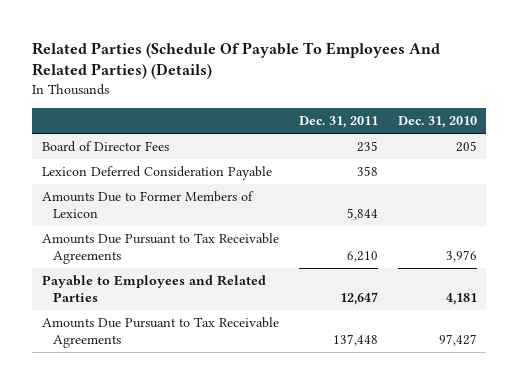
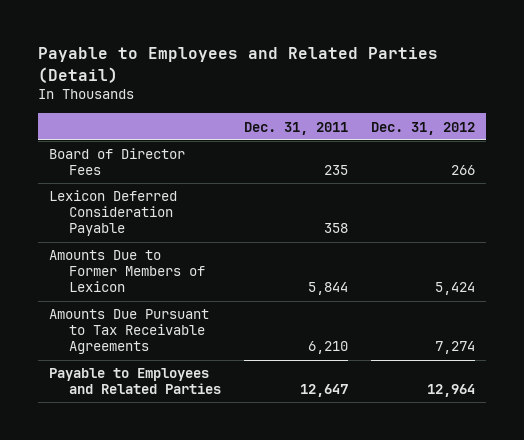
[32,41,441,80] Related Parties (Schedule Of Payable To Employees And Related Parties) (Details) -> [38,47,439,83] Payable to Employees and Related Parties (Detail)
[397,116,477,129] Dec. 31, 2010 -> none
none -> [370,121,475,135] Dec. 31, 2012
[41,317,279,349] Amounts Due Pursuant to Tax Receivable Agreements -> none

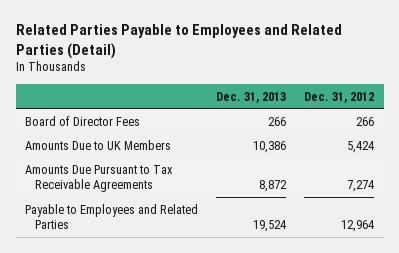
[38,47,439,83] Payable to Employees and Related Parties (Detail) -> [15,24,342,59] Related Parties Payable to Employees and Related Parties (Detail)
[244,121,349,135] Dec. 31, 2011 -> none
none -> [216,91,287,103] Dec. 31, 2013
[49,190,178,237] Lexicon Deferred Consideration Payable -> none
[49,250,206,293] Amounts Due to Former Members of Lexicon -> [24,139,171,150] Amounts Due to UK Members

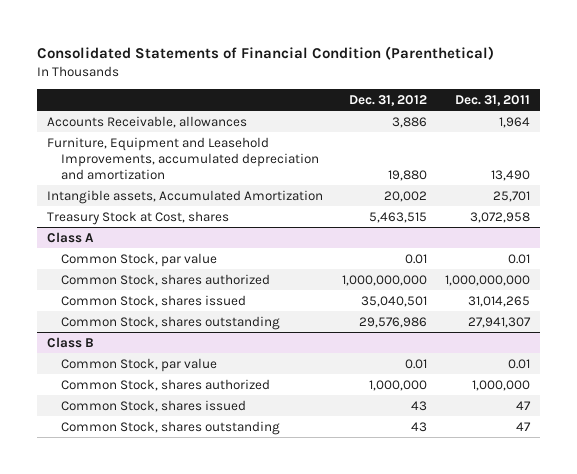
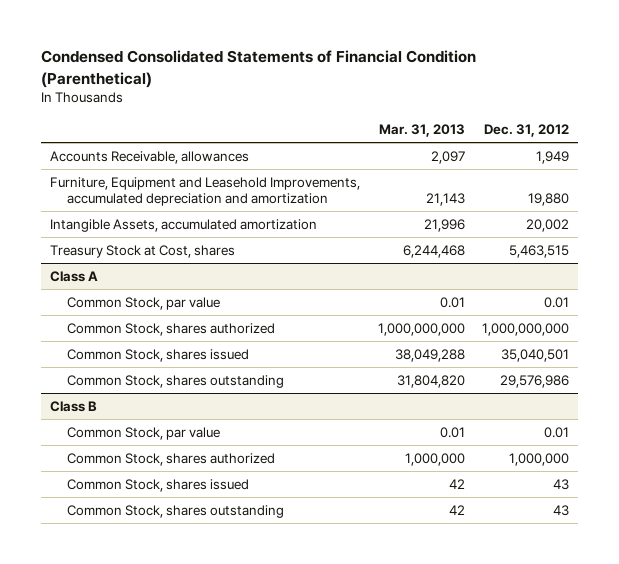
[37,45,495,60] Consolidated Statements of Financial Condition (Parenthetical) -> [41,50,477,88] Condensed Consolidated Statements of Financial Condition (Parenthetical)
[455,94,531,106] Dec. 31, 2011 -> none
none -> [378,123,465,137] Mar. 31, 2013
[391,116,427,128] 3,886 -> [536,150,570,164] 1,949
[46,189,323,204] Intangible assets, Accumulated Amortization -> [49,218,317,232] Intangible Assets, accumulated amortization

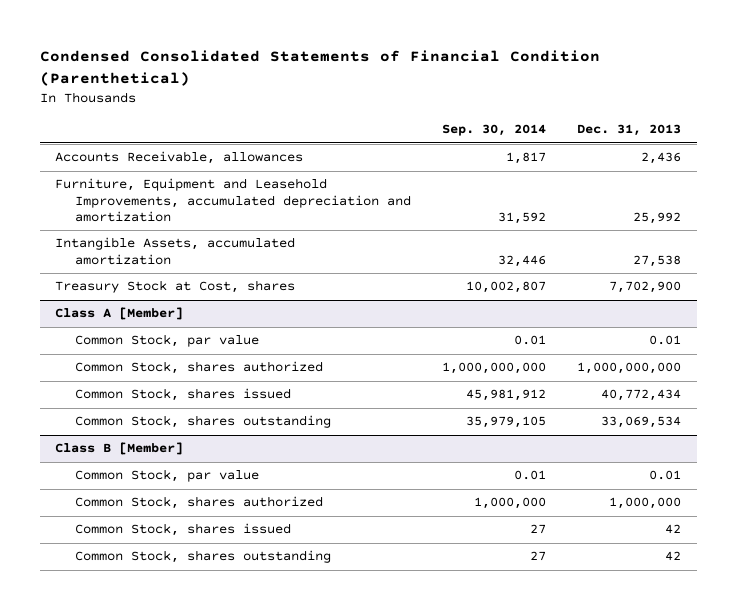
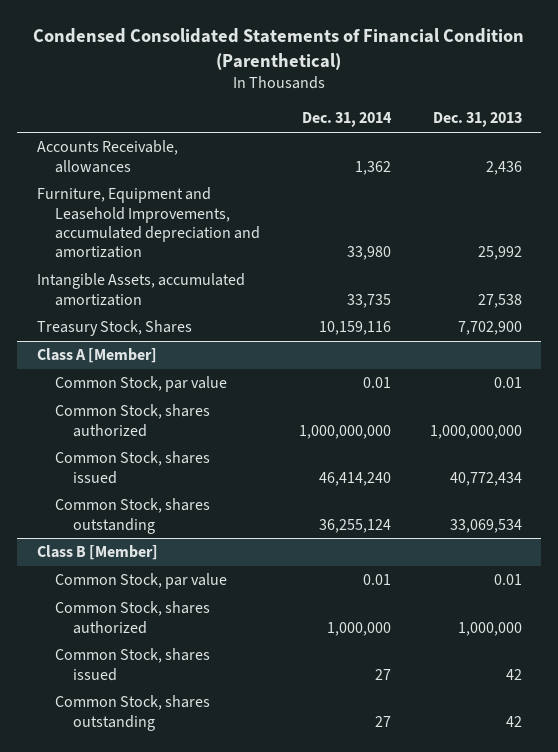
[441,124,546,137] Sep. 30, 2014 -> none
none -> [301,112,392,128] Dec. 31, 2014
[55,280,296,294] Treasury Stock at Cost, shares -> [36,320,192,337] Treasury Stock, Shares

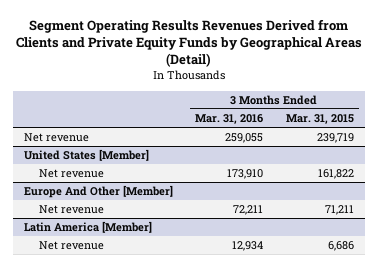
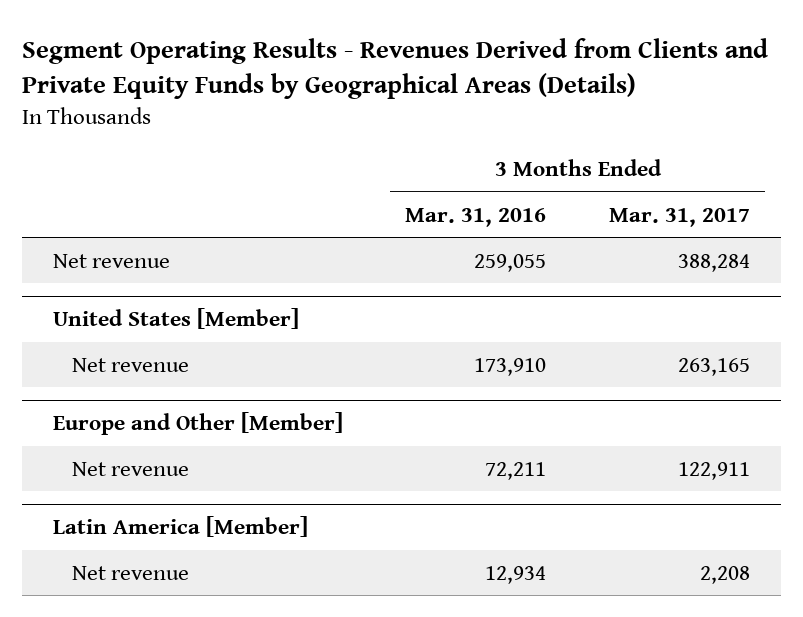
[15,18,362,68] Segment Operating Results Revenues Derived from Clients and Private Equity Funds by Geographical Areas (Detail) -> [22,37,769,100] Segment Operating Results - Revenues Derived from Clients and Private Equity Funds by Geographical Areas (Details)
[285,113,354,124] Mar. 31, 2015 -> none
none -> [608,207,750,227] Mar. 31, 2017
[23,185,173,199] Europe And Other [Member] -> [53,412,344,436] Europe and Other [Member]

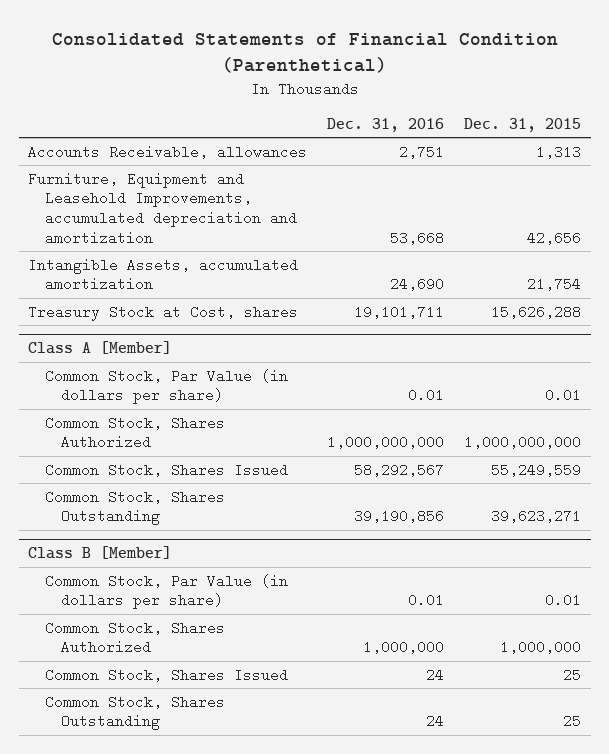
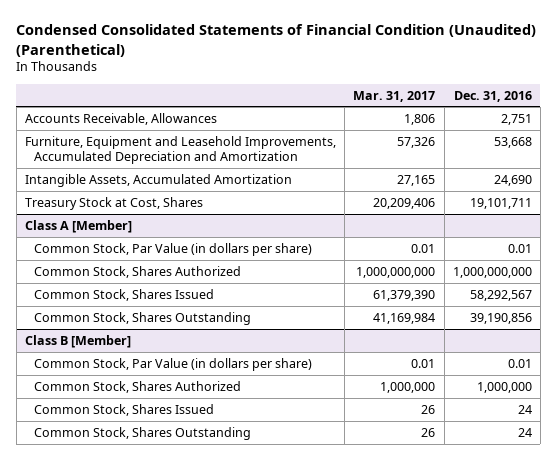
[51,32,558,73] Consolidated Statements of Financial Condition (Parenthetical) -> [16,24,537,57] Condensed Consolidated Statements of Financial Condition (Unaudited) (Parenthetical)
[463,118,581,133] Dec. 31, 2015 -> none
none -> [353,90,436,102] Mar. 31, 2017
[28,144,308,159] Accounts Receivable, allowances -> [24,112,217,125] Accounts Receivable, Allowances
[28,171,297,245] Furniture, Equipment and Leasehold Improvements, accumulated depreciation and amortization -> [24,135,336,165] Furniture, Equipment and Leasehold Improvements, Accumulated Depreciation and Amortization
[28,257,299,292] Intangible Assets, accumulated amortization -> [24,173,292,187] Intangible Assets, Accumulated Amortization
[28,304,299,321] Treasury Stock at Cost, shares -> [24,196,203,210] Treasury Stock at Cost, Shares

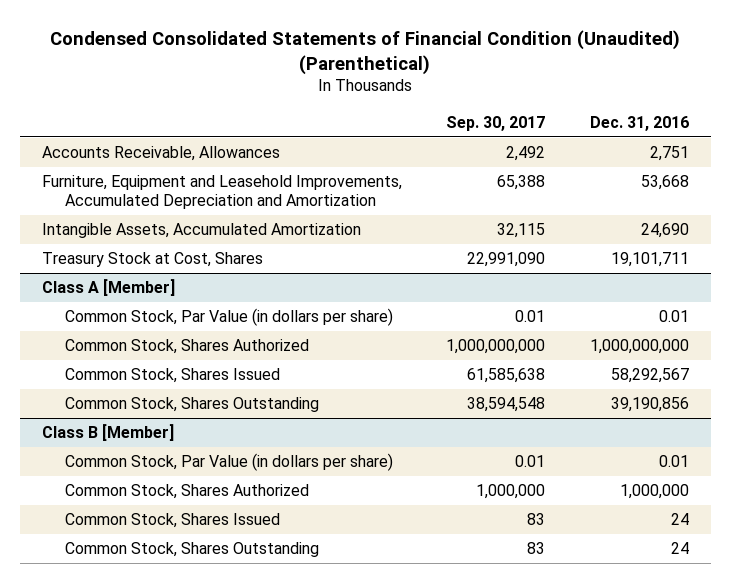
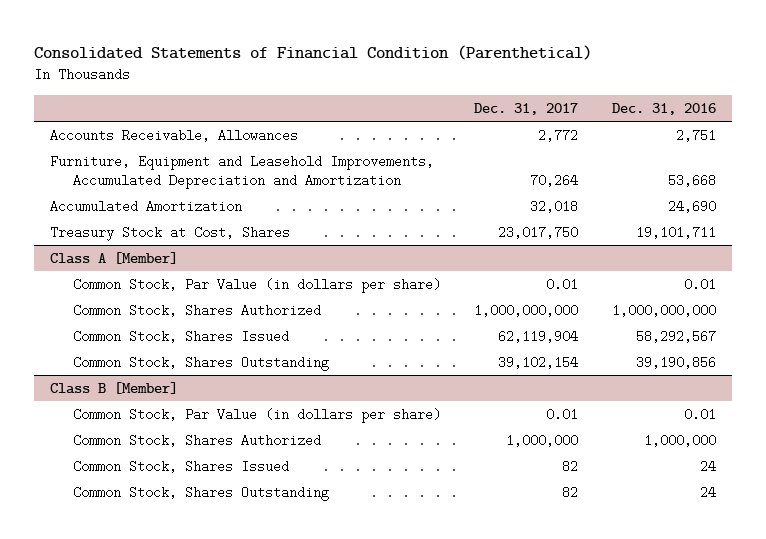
[50,29,681,75] Condensed Consolidated Statements of Financial Condition (Unaudited) (Parenthetical) -> [33,45,592,61] Consolidated Statements of Financial Condition (Parenthetical)
[446,115,546,131] Sep. 30, 2017 -> none
none -> [474,102,579,115] Dec. 31, 2017
[41,223,361,239] Intangible Assets, Accumulated Amortization -> [50,199,243,213] Accumulated Amortization

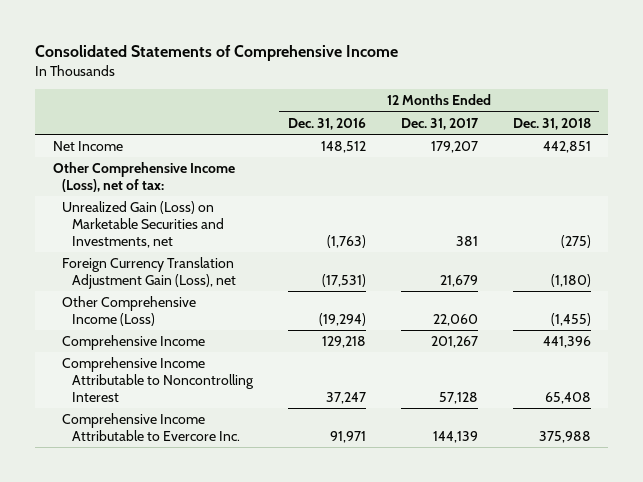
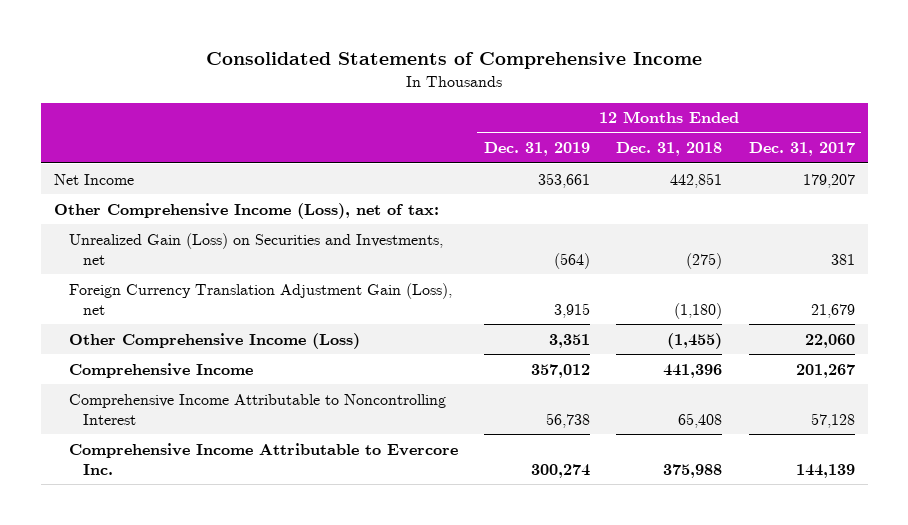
[288,117,367,130] Dec. 31, 2016 -> none
none -> [483,142,590,157] Dec. 31, 2019
[62,201,225,248] Unrealized Gain (Loss) on Marketable Securities and Investments, net -> [68,232,443,265] Unrealized Gain (Loss) on Securities and Investments, net

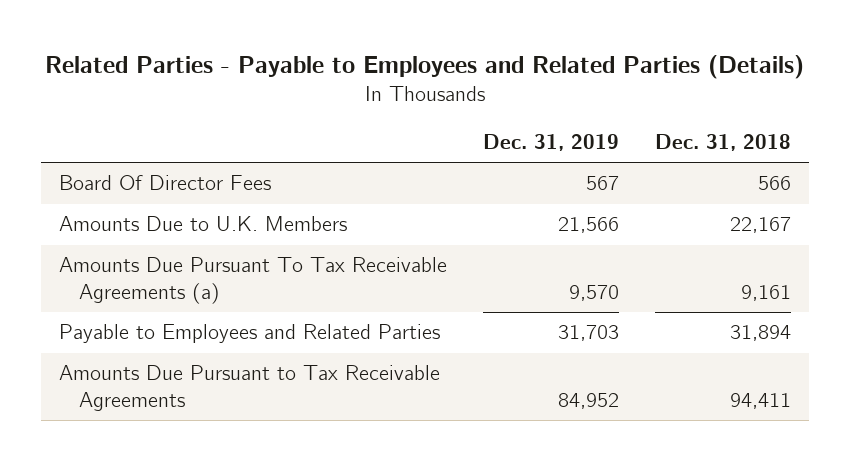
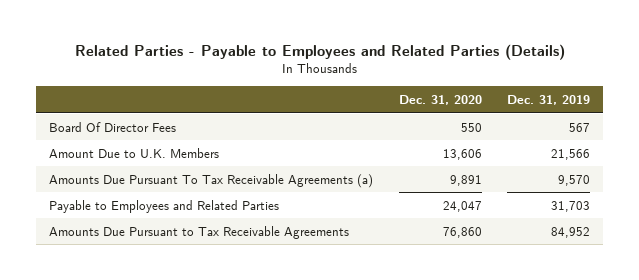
[655,134,792,152] Dec. 31, 2018 -> none
none -> [398,94,482,105] Dec. 31, 2020
[58,216,347,232] Amounts Due to U.K. Members -> [49,147,220,158] Amount Due to U.K. Members

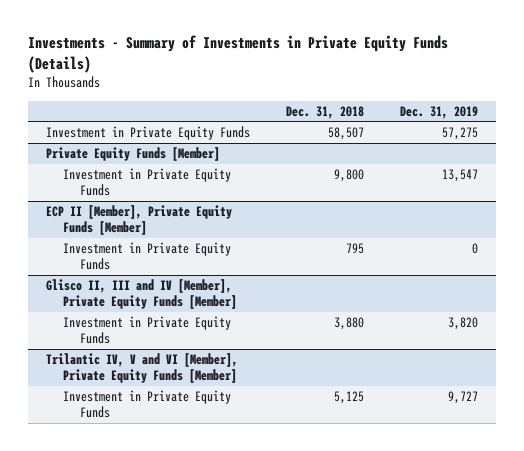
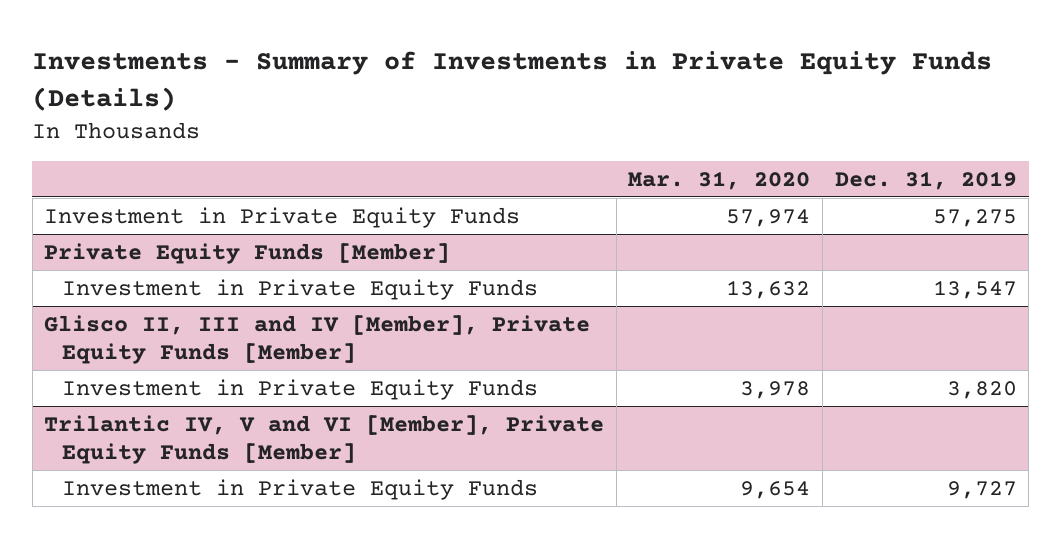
[285,105,364,119] Dec. 31, 2018 -> none
none -> [628,170,811,190] Mar. 31, 2020
[45,205,232,236] ECP II [Member], Private Equity Funds [Member] -> none
[63,242,232,271] Investment in Private Equity Funds -> none

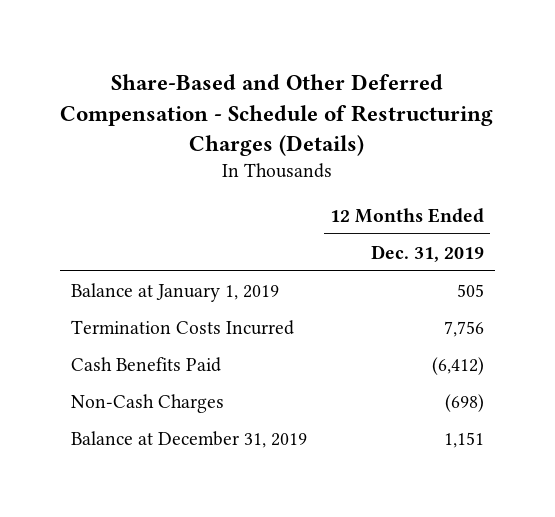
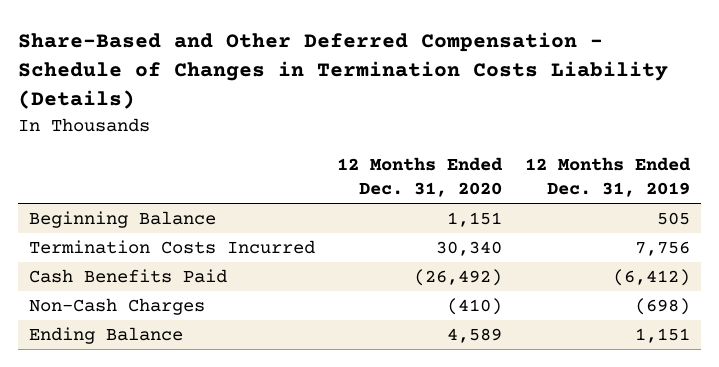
[60,74,494,156] Share-Based and Other Deferred Compensation - Schedule of Restructuring Charges (Details) -> [17,32,668,110] Share-Based and Other Deferred Compensation - Schedule of Changes in Termination Costs Liability (Details)
none -> [337,156,504,198] 12 Months Ended Dec. 31, 2020
[71,282,280,302] Balance at January 1, 2019 -> [29,211,217,229] Beginning Balance
[71,430,308,448] Balance at December 31, 2019 -> [29,327,184,345] Ending Balance

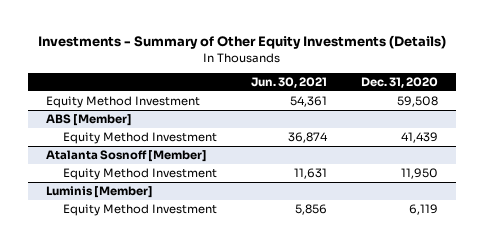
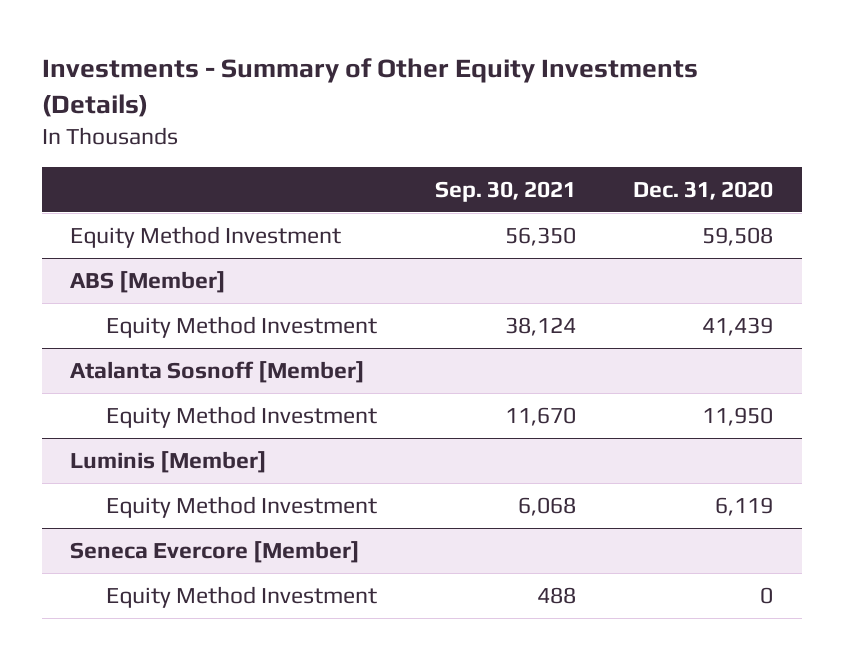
[251,77,328,89] Jun. 30, 2021 -> none
none -> [434,180,576,202] Sep. 30, 2021
none -> [70,540,361,563] Seneca Evercore [Member]
none -> [106,585,378,608] Equity Method Investment

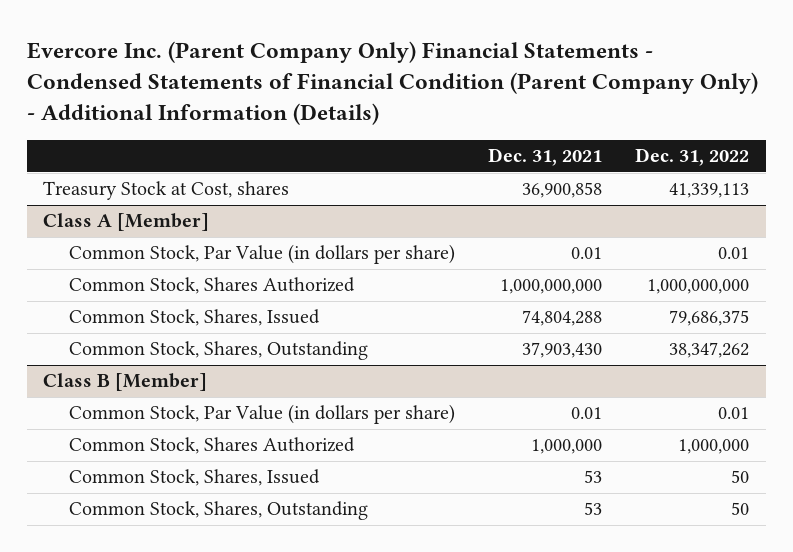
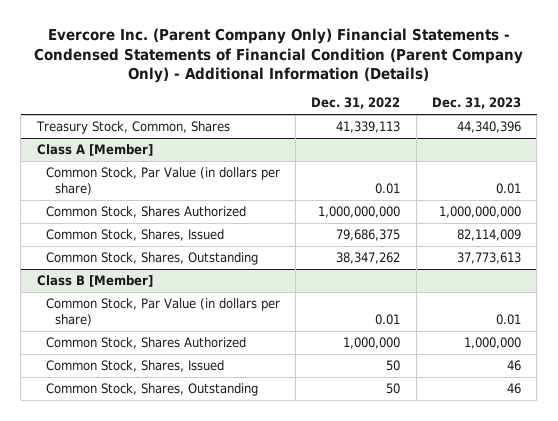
[488,148,603,167] Dec. 31, 2021 -> none
none -> [432,97,522,110] Dec. 31, 2023
[43,181,290,201] Treasury Stock at Cost, shares -> [35,120,230,134] Treasury Stock, Common, Shares

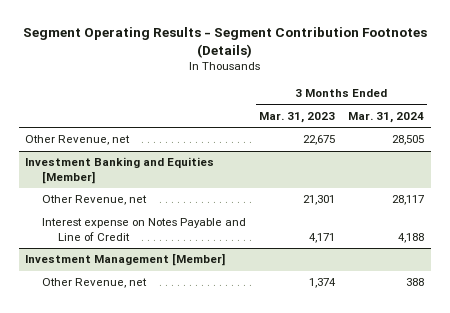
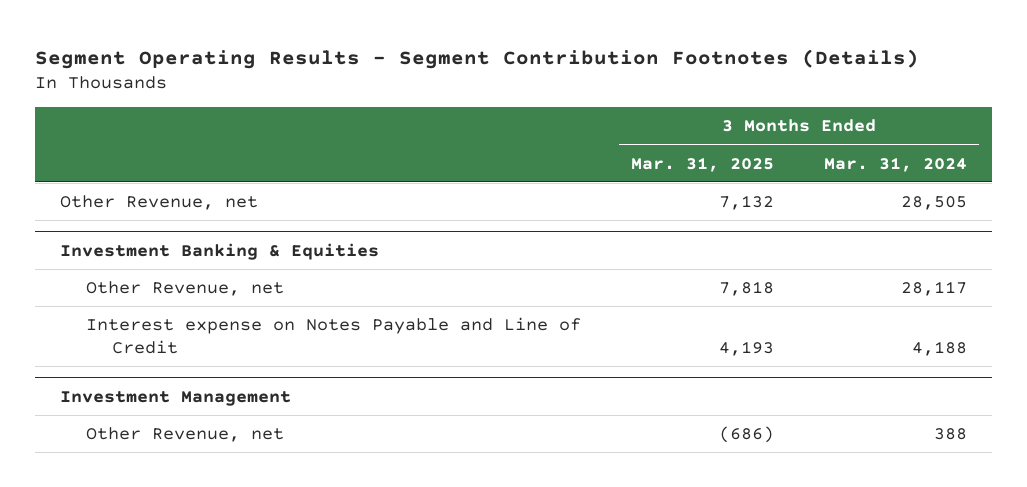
[258,112,335,124] Mar. 31, 2023 -> none
none -> [631,156,775,172] Mar. 31, 2025
[25,157,215,185] Investment Banking and Equities [Member] -> [59,242,379,260] Investment Banking & Equities
[25,253,226,267] Investment Management [Member] -> [59,390,291,406] Investment Management

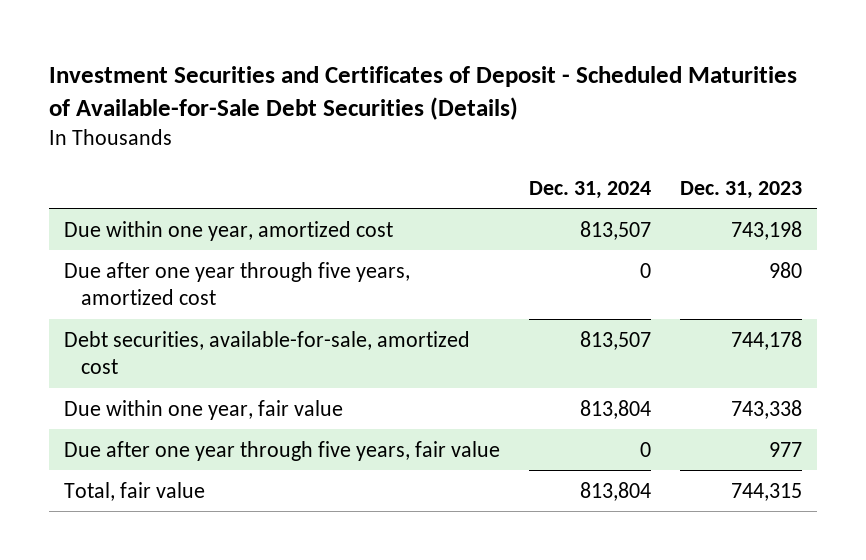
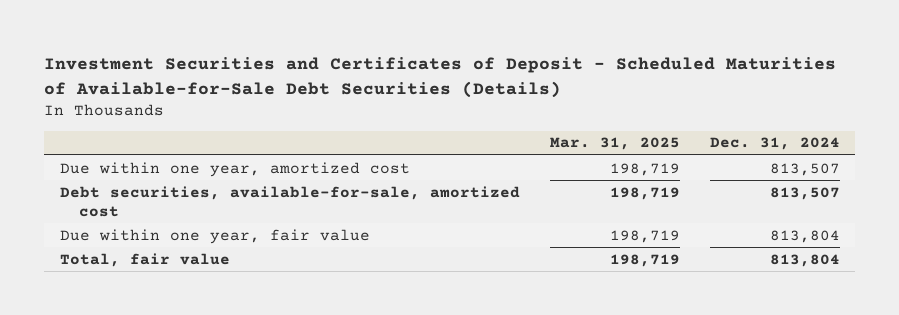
[680,180,803,199] Dec. 31, 2023 -> none
none -> [549,137,680,151] Mar. 31, 2025
[63,261,410,306] Due after one year through five years, amortized cost -> none
[63,440,500,461] Due after one year through five years, fair value -> none

